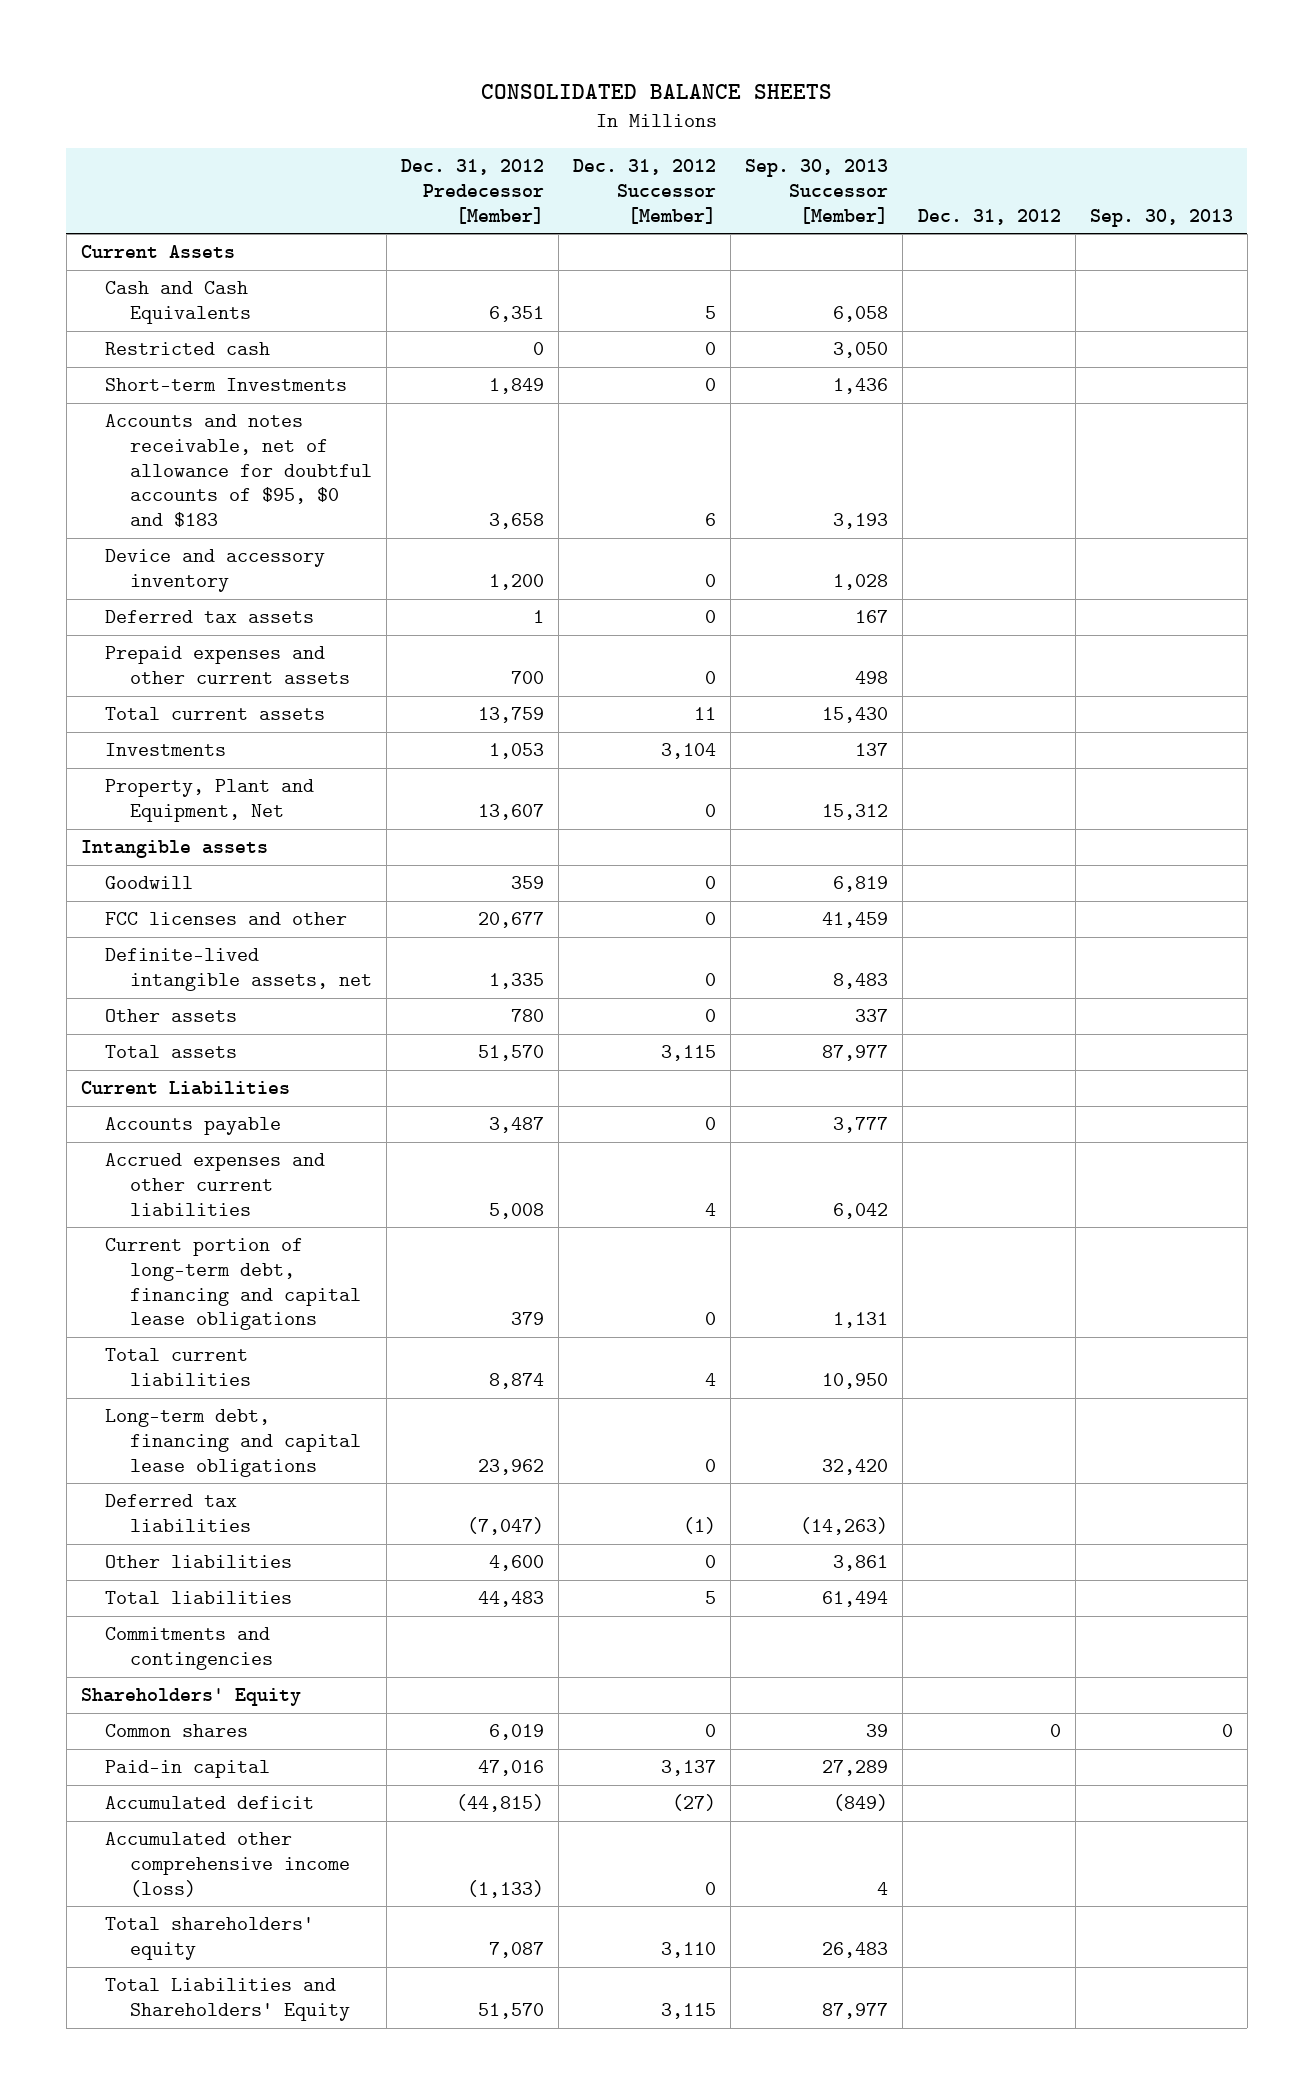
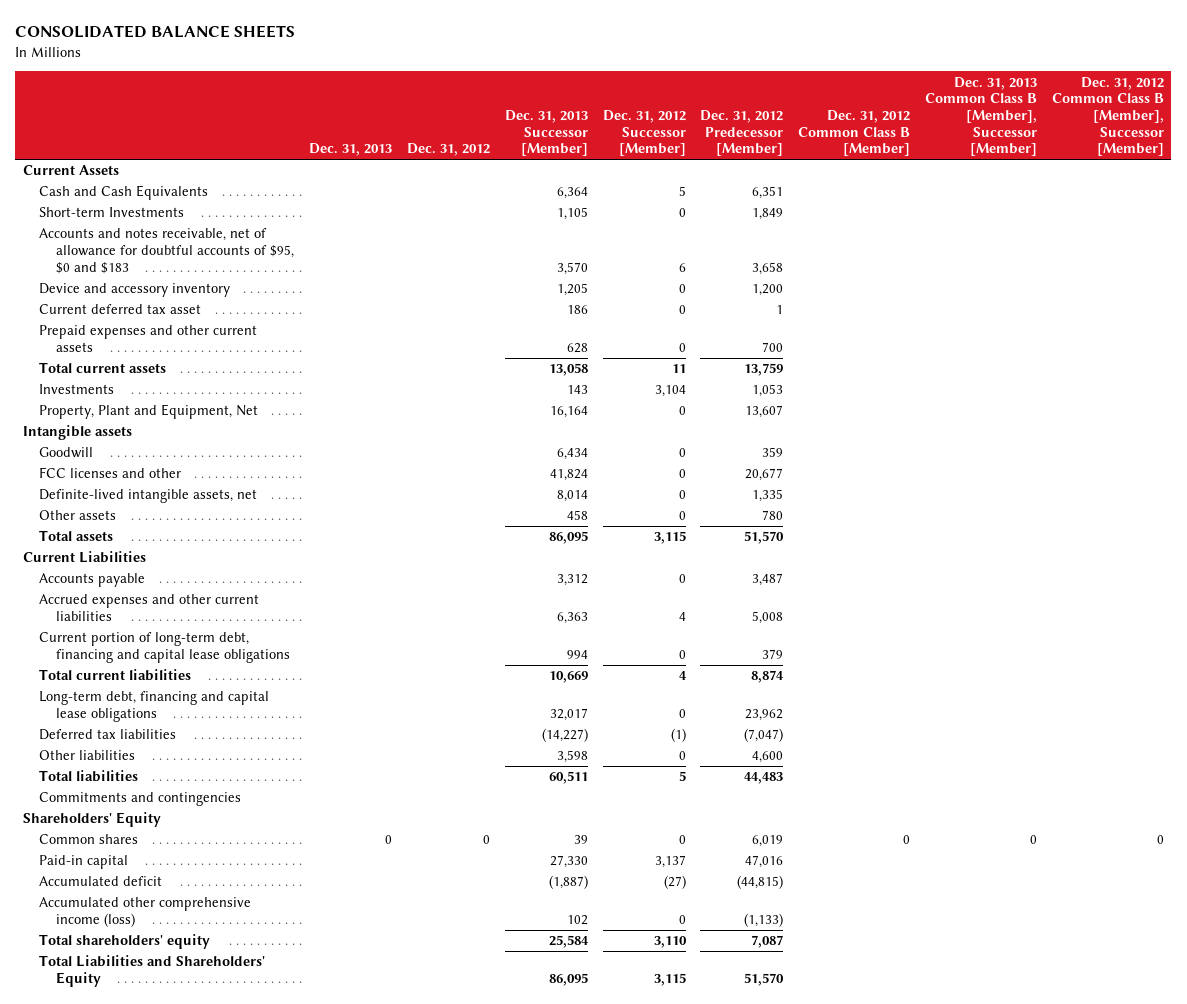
[745,159,889,224] Sep. 30, 2013 Successor [Member] -> none
[1089,208,1233,227] Sep. 30, 2013 -> none
none -> [309,143,393,157] Dec. 31, 2013
none -> [504,109,588,157] Dec. 31, 2013 Successor [Member]
none -> [798,109,911,157] Dec. 31, 2012 Common Class B [Member]
none -> [925,76,1038,157] Dec. 31, 2013 Common Class B [Member], Successor [Member]
none -> [1051,76,1164,157] Dec. 31, 2012 Common Class B [Member], Successor [Member]
[105,342,271,356] Restricted cash -> none
[105,610,315,624] Deferred tax assets -> [39,304,202,315] Current deferred tax asset

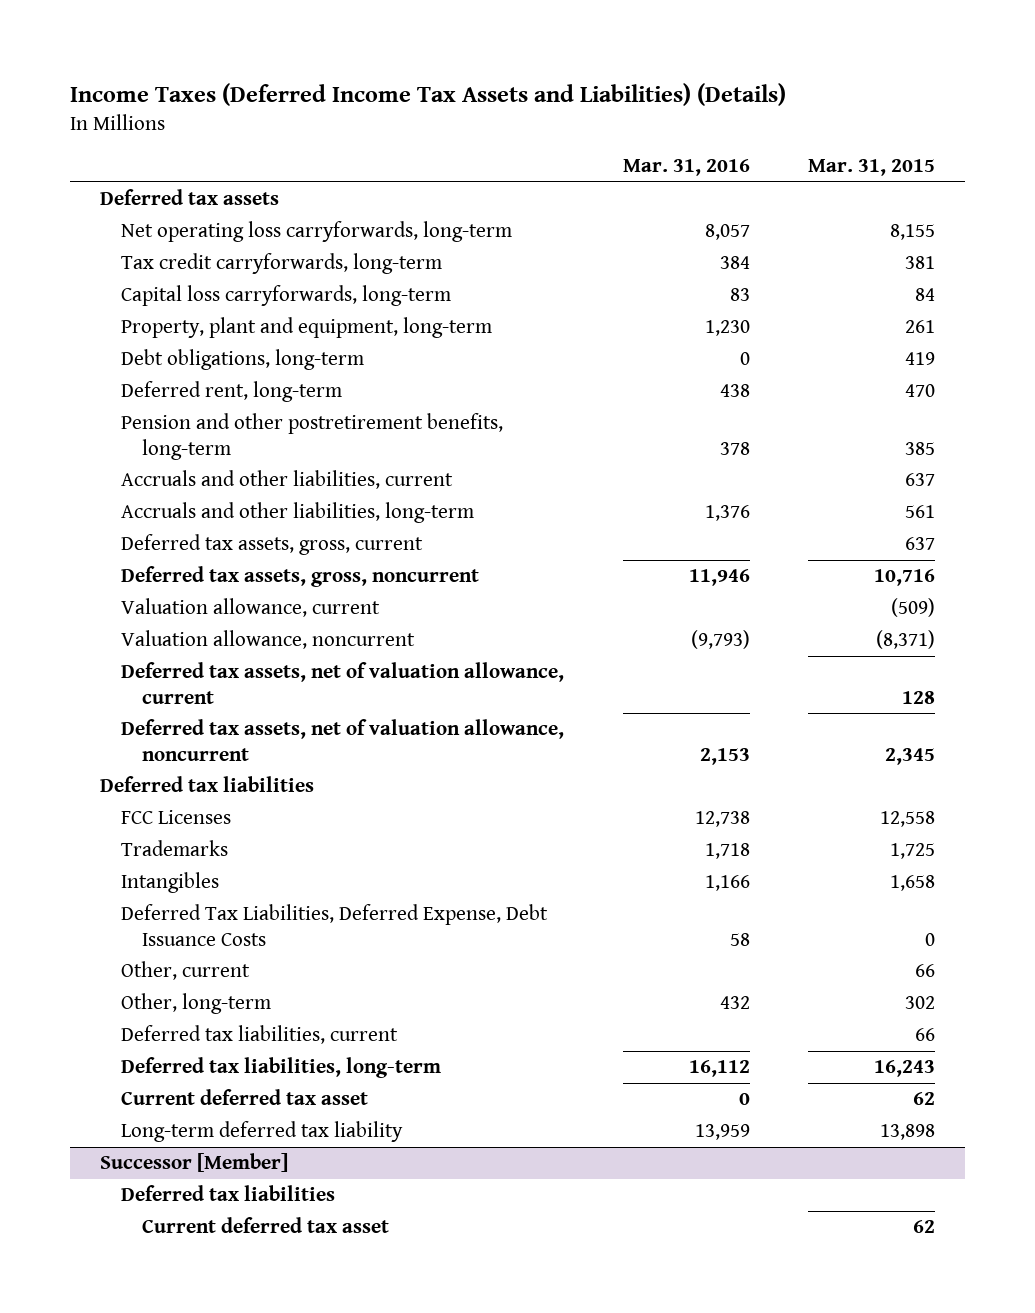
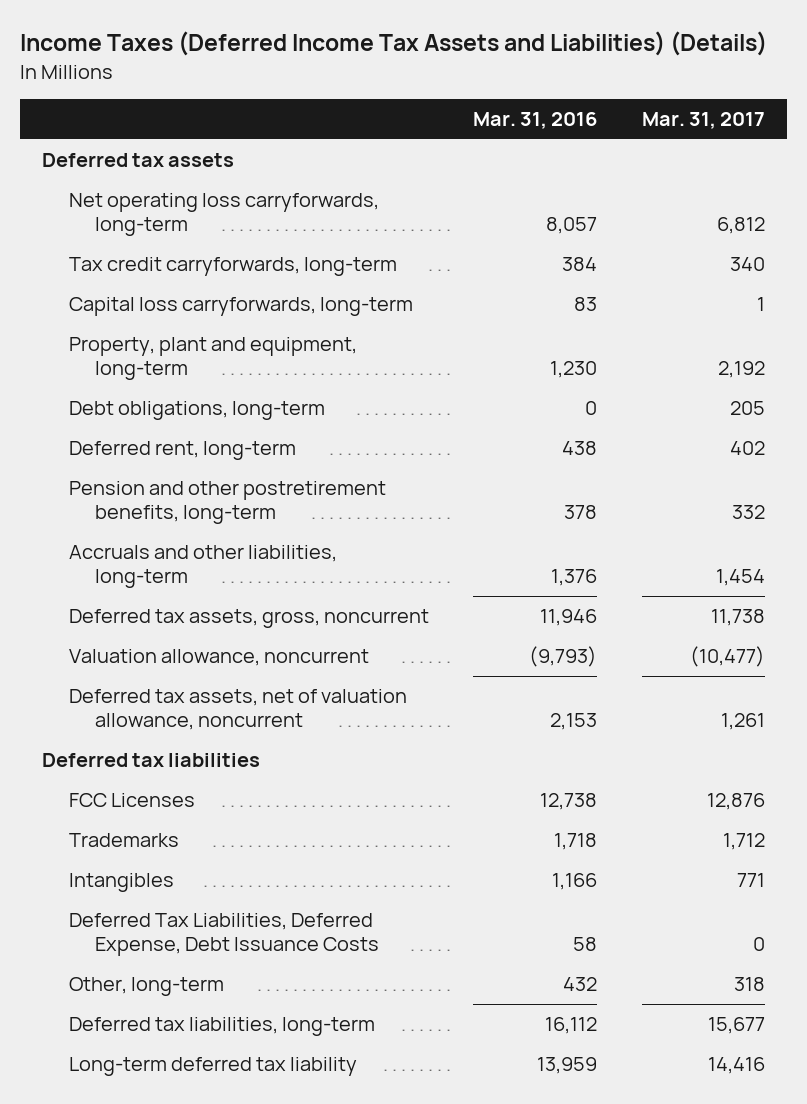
[808,159,936,177] Mar. 31, 2015 -> none
none -> [641,112,765,130] Mar. 31, 2017
[120,470,453,490] Accruals and other liabilities, current -> none
[120,534,423,556] Deferred tax assets, gross, current -> none
[120,598,380,618] Valuation allowance, current -> none
[120,662,564,704] Deferred tax assets, net of valuation allowance, current -> none
[120,961,250,981] Other, current -> none
[120,1025,398,1045] Deferred tax liabilities, current -> none
[120,1089,368,1106] Current deferred tax asset -> none
[99,1153,288,1173] Successor [Member] -> none
[120,1185,335,1202] Deferred tax liabilities -> none
[141,1217,389,1234] Current deferred tax asset -> none

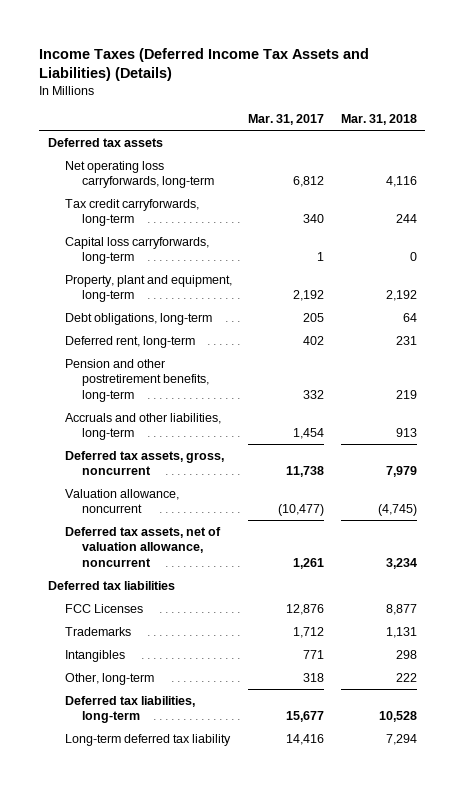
[473,112,598,130] Mar. 31, 2016 -> none
none -> [340,113,417,125] Mar. 31, 2018
[68,913,379,957] Deferred Tax Liabilities, Deferred Expense, Debt Issuance Costs -> none

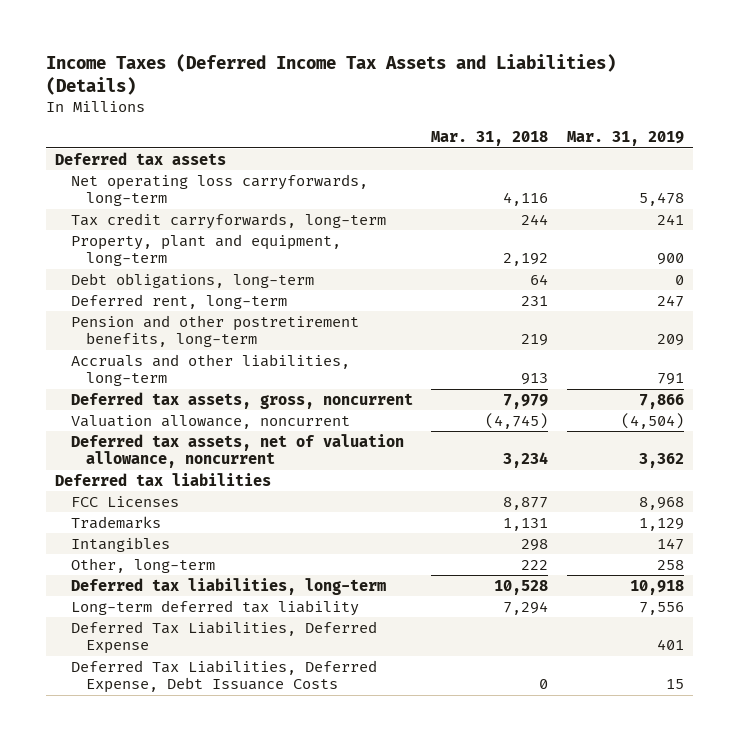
[248,113,325,125] Mar. 31, 2017 -> none
none -> [567,131,685,147] Mar. 31, 2019
[64,236,209,265] Capital loss carryforwards, long-term -> none
none -> [70,620,377,655] Deferred Tax Liabilities, Deferred Expense
none -> [70,659,377,694] Deferred Tax Liabilities, Deferred Expense, Debt Issuance Costs

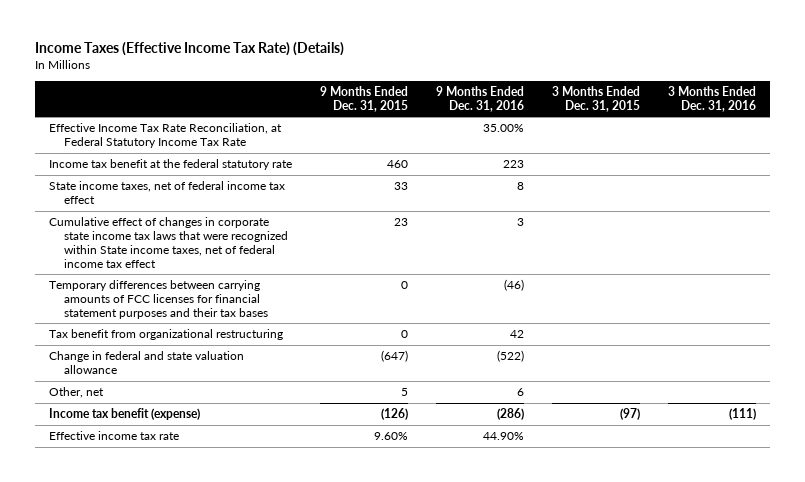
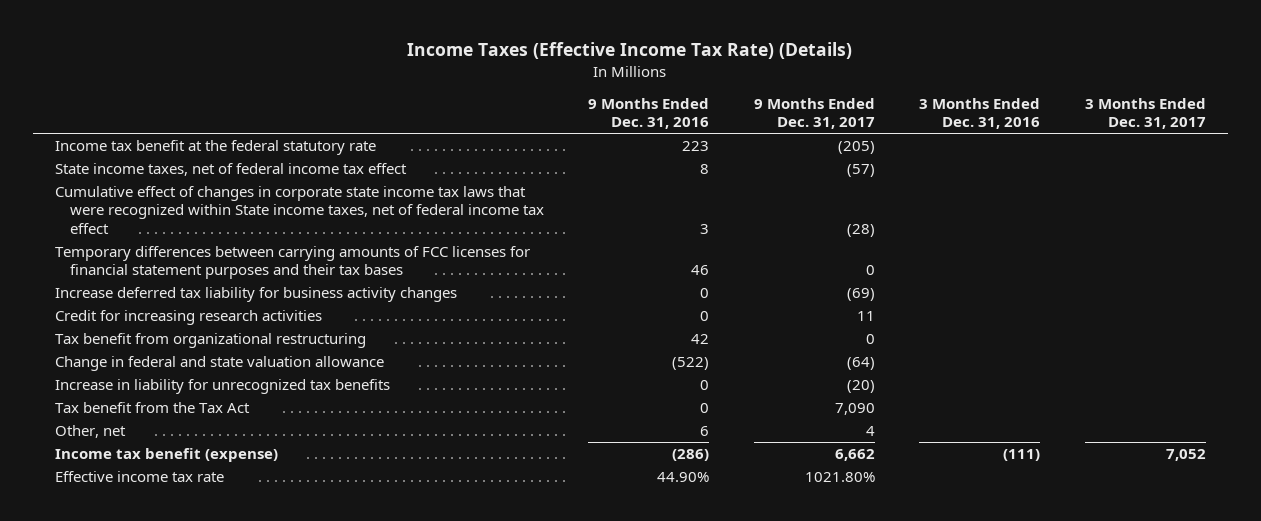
[320,85,409,112] 9 Months Ended Dec. 31, 2015 -> none
[552,85,641,112] 3 Months Ended Dec. 31, 2015 -> none
none -> [753,97,875,130] 9 Months Ended Dec. 31, 2017
none -> [1084,97,1206,130] 3 Months Ended Dec. 31, 2017
[49,123,283,148] Effective Income Tax Rate Reconciliation, at Federal Statutory Income Tax Rate -> none
[504,279,525,292] (46) -> [691,265,710,276] 46
none -> [55,286,458,302] Increase deferred tax liability for business activity changes
none -> [55,309,323,325] Credit for increasing research activities
none -> [55,378,391,394] Increase in liability for unrecognized tax benefits
none -> [55,401,251,413] Tax benefit from the Tax Act

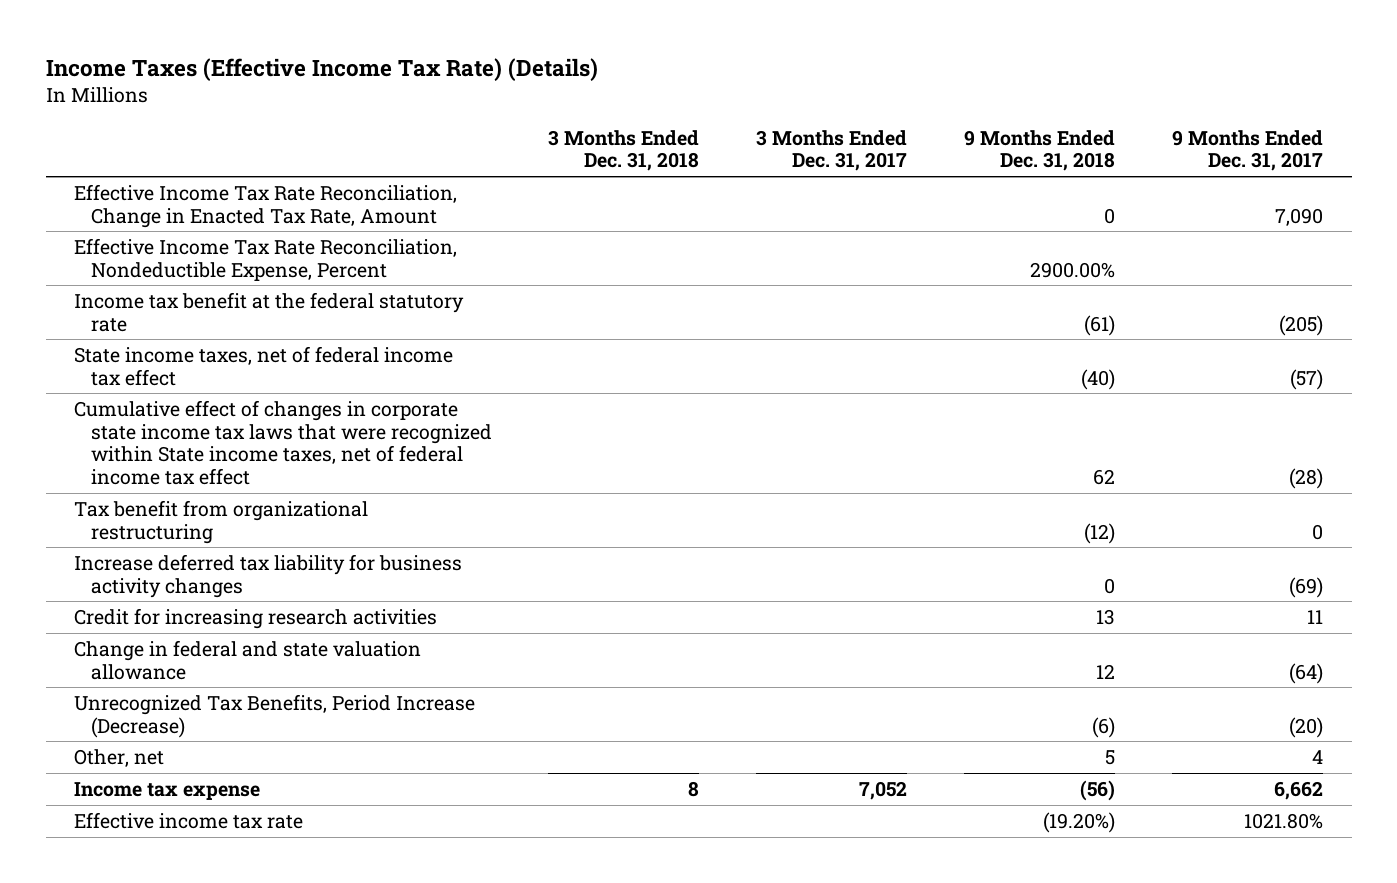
[588,97,710,130] 9 Months Ended Dec. 31, 2016 -> none
[919,97,1041,130] 3 Months Ended Dec. 31, 2016 -> none
none -> [548,129,700,172] 3 Months Ended Dec. 31, 2018
none -> [964,129,1116,172] 9 Months Ended Dec. 31, 2018
none -> [74,183,458,228] Effective Income Tax Rate Reconciliation, Change in Enacted Tax Rate, Amount
none -> [74,237,458,281] Effective Income Tax Rate Reconciliation, Nondeductible Expense, Percent
[55,245,531,280] Temporary differences between carrying amounts of FCC licenses for financial statement purposes and their tax bases -> none
[55,332,367,348] Tax benefit from organizational restructuring -> [74,499,369,544] Tax benefit from organizational restructuring
[55,401,251,413] Tax benefit from the Tax Act -> none
[55,378,391,394] Increase in liability for unrecognized tax benefits -> [74,693,476,738] Unrecognized Tax Benefits, Period Increase (Decrease)
[55,447,279,462] Income tax benefit (expense) -> [74,781,261,800] Income tax expense

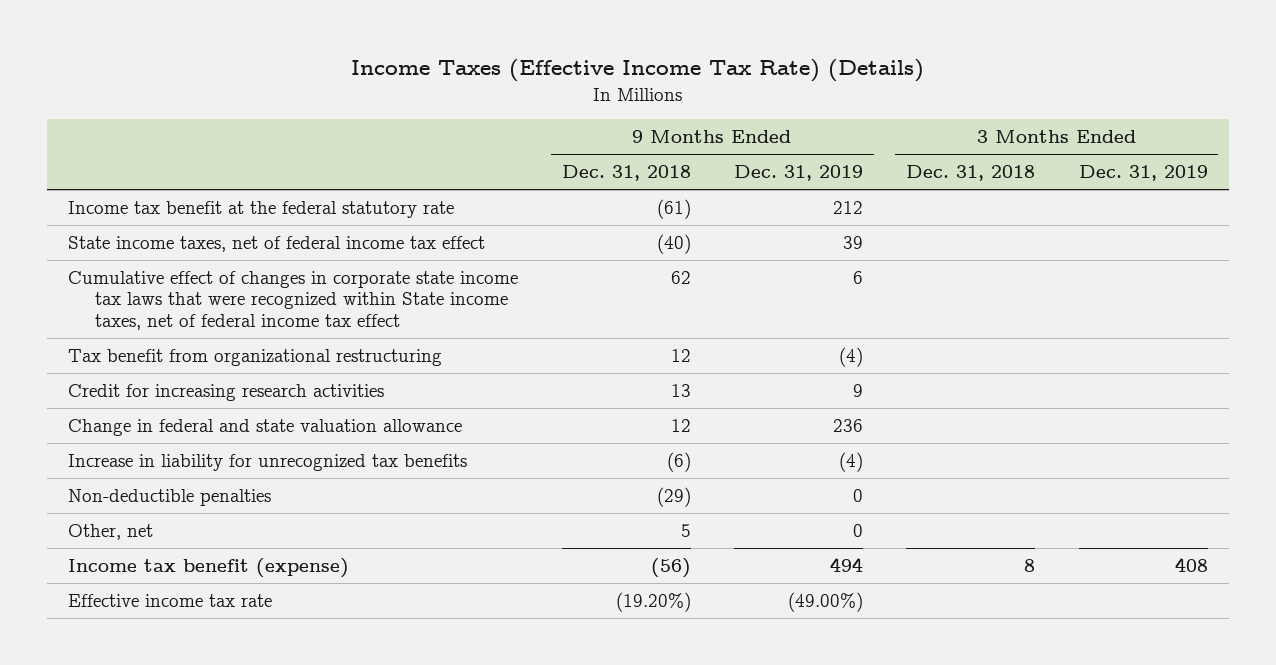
[756,129,908,172] 3 Months Ended Dec. 31, 2017 -> none
[1172,129,1324,172] 9 Months Ended Dec. 31, 2017 -> none
none -> [733,165,863,182] Dec. 31, 2019
none -> [1078,165,1208,182] Dec. 31, 2019
[74,183,458,228] Effective Income Tax Rate Reconciliation, Change in Enacted Tax Rate, Amount -> none
[74,237,458,281] Effective Income Tax Rate Reconciliation, Nondeductible Expense, Percent -> none
[74,553,463,598] Increase deferred tax liability for business activity changes -> none
[1084,522,1116,544] (12) -> [670,348,691,362] 12
[74,693,476,738] Unrecognized Tax Benefits, Period Increase (Decrease) -> [68,453,468,471] Increase in liability for unrecognized tax benefits
none -> [68,488,272,506] Non-deductible penalties
[74,781,261,800] Income tax expense -> [68,557,350,578] Income tax benefit (expense)

